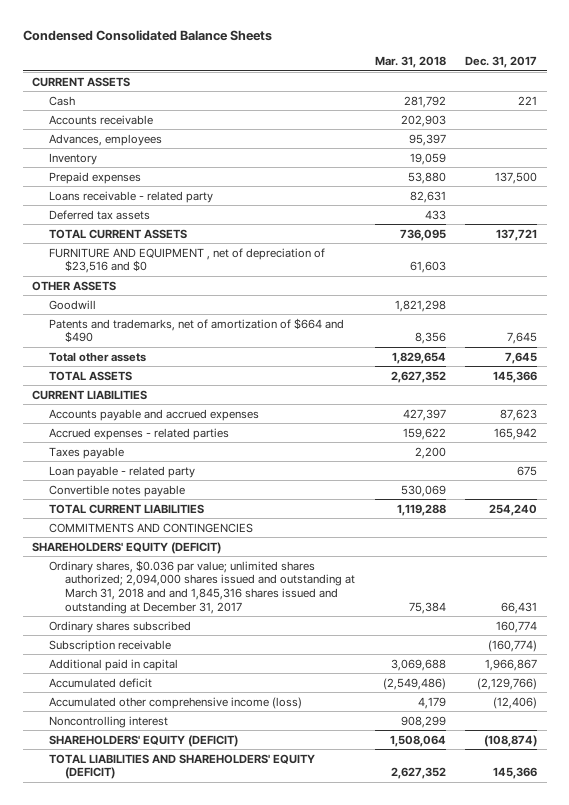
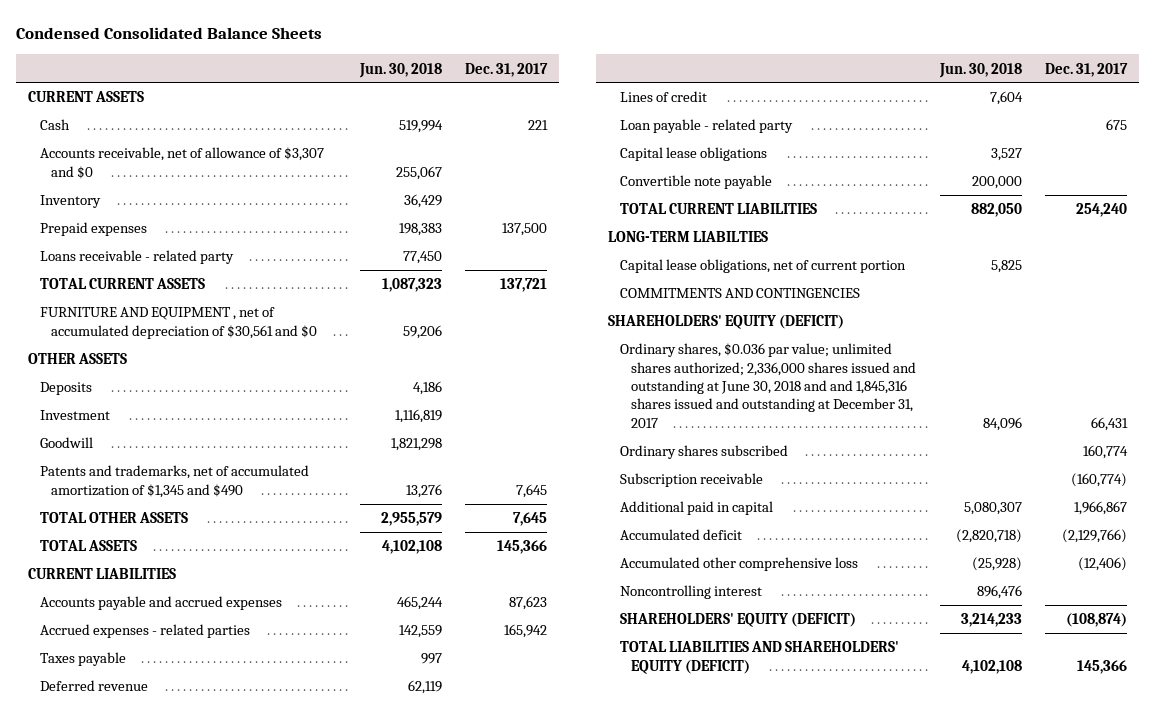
[374,56,446,69] Mar. 31, 2018 -> none
none -> [358,62,442,78] Jun. 30, 2018
[48,133,162,146] Advances, employees -> none
[48,114,153,125] Accounts receivable -> [39,147,324,179] Accounts receivable, net of allowance of $3,307 and $0
[48,209,150,220] Deferred tax assets -> none
[48,247,325,274] FURNITURE AND EQUIPMENT , net of depreciation of $23,516 and $0 -> [39,307,318,339] FURNITURE AND EQUIPMENT , net of accumulated depreciation of $30,561 and $0
none -> [39,382,92,396] Deposits
none -> [39,410,110,421] Investment
[48,317,344,344] Patents and trademarks, net of amortization of $664 and $490 -> [39,465,309,498] Patents and trademarks, net of accumulated amortization of $1,345 and $490
[48,351,146,362] Total other assets -> [39,512,188,524] TOTAL OTHER ASSETS
none -> [39,680,148,692] Deferred revenue
none -> [619,91,707,103] Lines of credit
none -> [619,147,767,162] Capital lease obligations
[48,484,185,497] Convertible notes payable -> [619,175,772,190] Convertible note payable
none -> [607,231,768,243] LONG-TERM LIABILTIES
none -> [619,259,906,274] Capital lease obligations, net of current portion
[48,559,356,615] Ordinary shares, $0.036 par value; unlimited shares authorized; 2,094,000 shares issued and outstanding at March 31, 2018 and and 1,845,316 shares issued and outstanding at December 31, 2017 -> [619,343,917,428] Ordinary shares, $0.036 par value; unlimited shares authorized; 2,336,000 shares issued and outstanding at June 30, 2018 and and 1,845,316 shares issued and outstanding at December 31, 2017
[48,696,302,709] Accumulated other comprehensive income (loss) -> [619,557,858,572] Accumulated other comprehensive loss

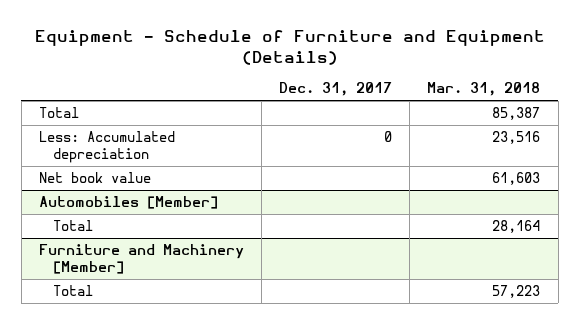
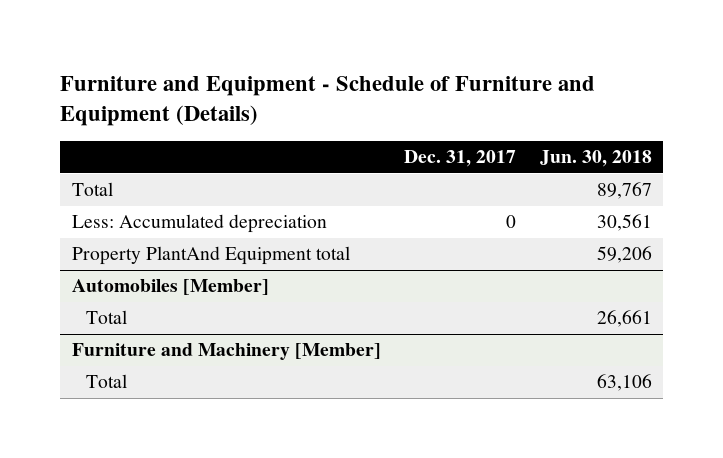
[34,30,545,65] Equipment - Schedule of Furniture and Equipment (Details) -> [59,75,595,127] Furniture and Equipment - Schedule of Furniture and Equipment (Details)
[427,82,541,97] Mar. 31, 2018 -> none
none -> [539,150,652,168] Jun. 30, 2018
[38,172,151,184] Net book value -> [71,246,350,266] Property PlantAnd Equipment total

